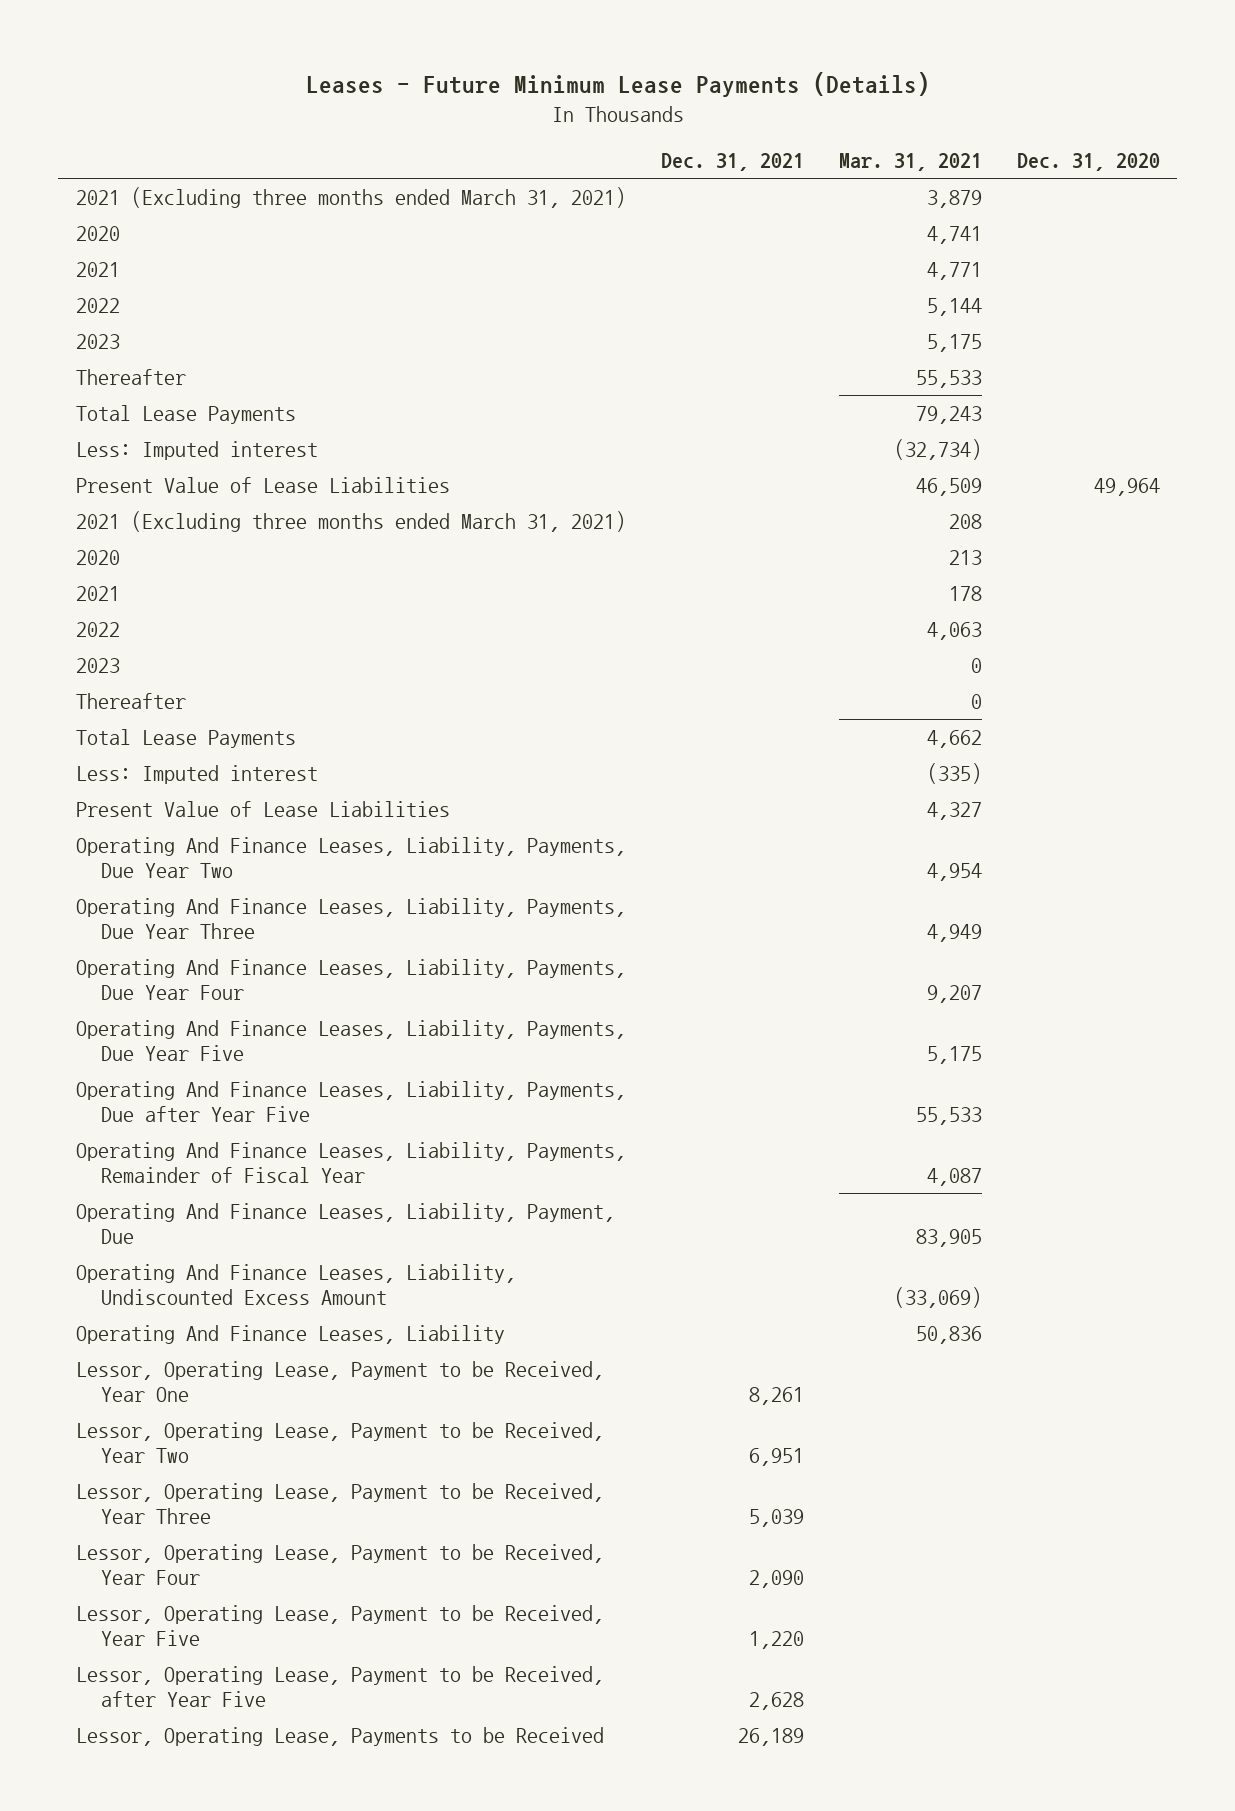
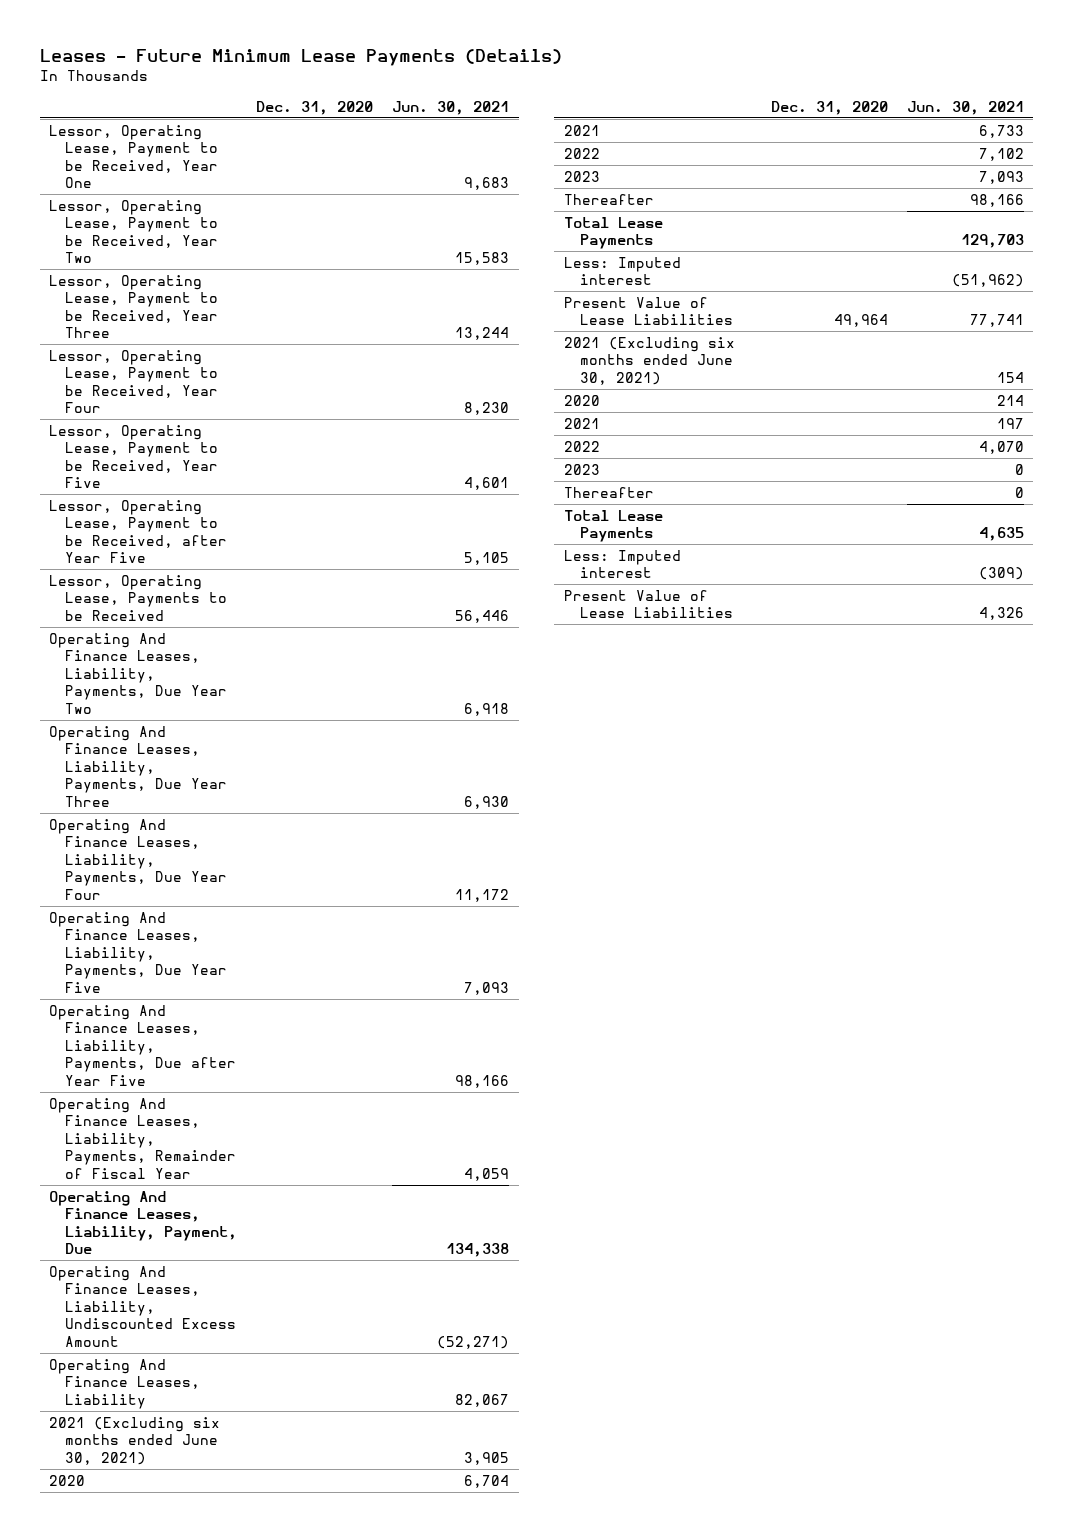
[660,153,804,172] Dec. 31, 2021 -> none
[838,153,982,172] Mar. 31, 2021 -> none
none -> [392,100,510,115] Jun. 30, 2021
[75,1361,604,1402] Lessor, Operating Lease, Payment to be Received, Year One -> [49,124,219,189] Lessor, Operating Lease, Payment to be Received, Year One
[75,1422,604,1463] Lessor, Operating Lease, Payment to be Received, Year Two -> [49,199,219,264] Lessor, Operating Lease, Payment to be Received, Year Two
[75,1483,604,1524] Lessor, Operating Lease, Payment to be Received, Year Three -> [49,274,219,339] Lessor, Operating Lease, Payment to be Received, Year Three
[75,1544,604,1585] Lessor, Operating Lease, Payment to be Received, Year Four -> [49,349,219,414] Lessor, Operating Lease, Payment to be Received, Year Four
[75,1605,604,1646] Lessor, Operating Lease, Payment to be Received, Year Five -> [49,424,219,489] Lessor, Operating Lease, Payment to be Received, Year Five
[75,1666,604,1707] Lessor, Operating Lease, Payment to be Received, after Year Five -> [49,499,228,564] Lessor, Operating Lease, Payment to be Received, after Year Five
[75,1727,604,1747] Lessor, Operating Lease, Payments to be Received -> [49,574,228,621] Lessor, Operating Lease, Payments to be Received
[75,837,626,878] Operating And Finance Leases, Liability, Payments, Due Year Two -> [49,632,228,714] Operating And Finance Leases, Liability, Payments, Due Year Two
[75,898,626,939] Operating And Finance Leases, Liability, Payments, Due Year Three -> [49,725,228,807] Operating And Finance Leases, Liability, Payments, Due Year Three
[75,959,626,1000] Operating And Finance Leases, Liability, Payments, Due Year Four -> [49,818,228,900] Operating And Finance Leases, Liability, Payments, Due Year Four
[75,1020,626,1061] Operating And Finance Leases, Liability, Payments, Due Year Five -> [49,911,228,993] Operating And Finance Leases, Liability, Payments, Due Year Five
[75,1081,626,1122] Operating And Finance Leases, Liability, Payments, Due after Year Five -> [49,1004,237,1086] Operating And Finance Leases, Liability, Payments, Due after Year Five
[75,1142,626,1183] Operating And Finance Leases, Liability, Payments, Remainder of Fiscal Year -> [49,1097,237,1179] Operating And Finance Leases, Liability, Payments, Remainder of Fiscal Year
[75,1203,615,1244] Operating And Finance Leases, Liability, Payment, Due -> [49,1190,238,1255] Operating And Finance Leases, Liability, Payment, Due
[75,1264,516,1305] Operating And Finance Leases, Liability, Undiscounted Excess Amount -> [49,1265,237,1347] Operating And Finance Leases, Liability, Undiscounted Excess Amount
[75,1325,505,1345] Operating And Finance Leases, Liability -> [49,1358,201,1409] Operating And Finance Leases, Liability
[75,187,626,209] 2021 (Excluding three months ended March 31, 2021) -> [49,1416,221,1465] 2021 (Excluding six months ended June 30, 2021)
[75,511,626,533] 2021 (Excluding three months ended March 31, 2021) -> [563,336,735,385] 2021 (Excluding six months ended June 30, 2021)

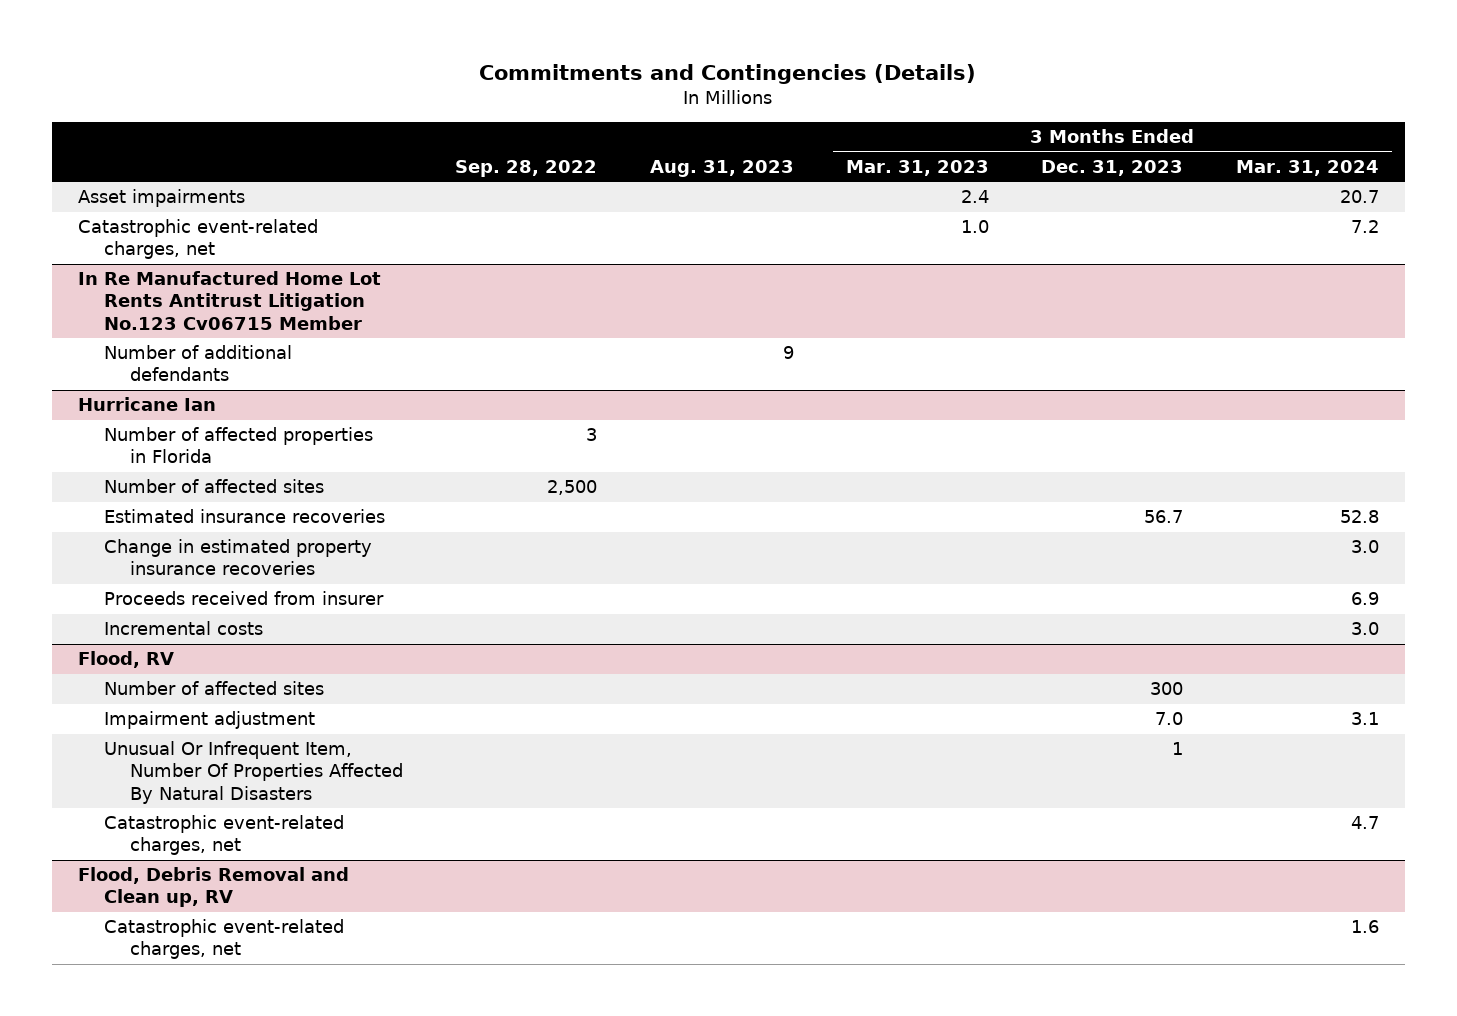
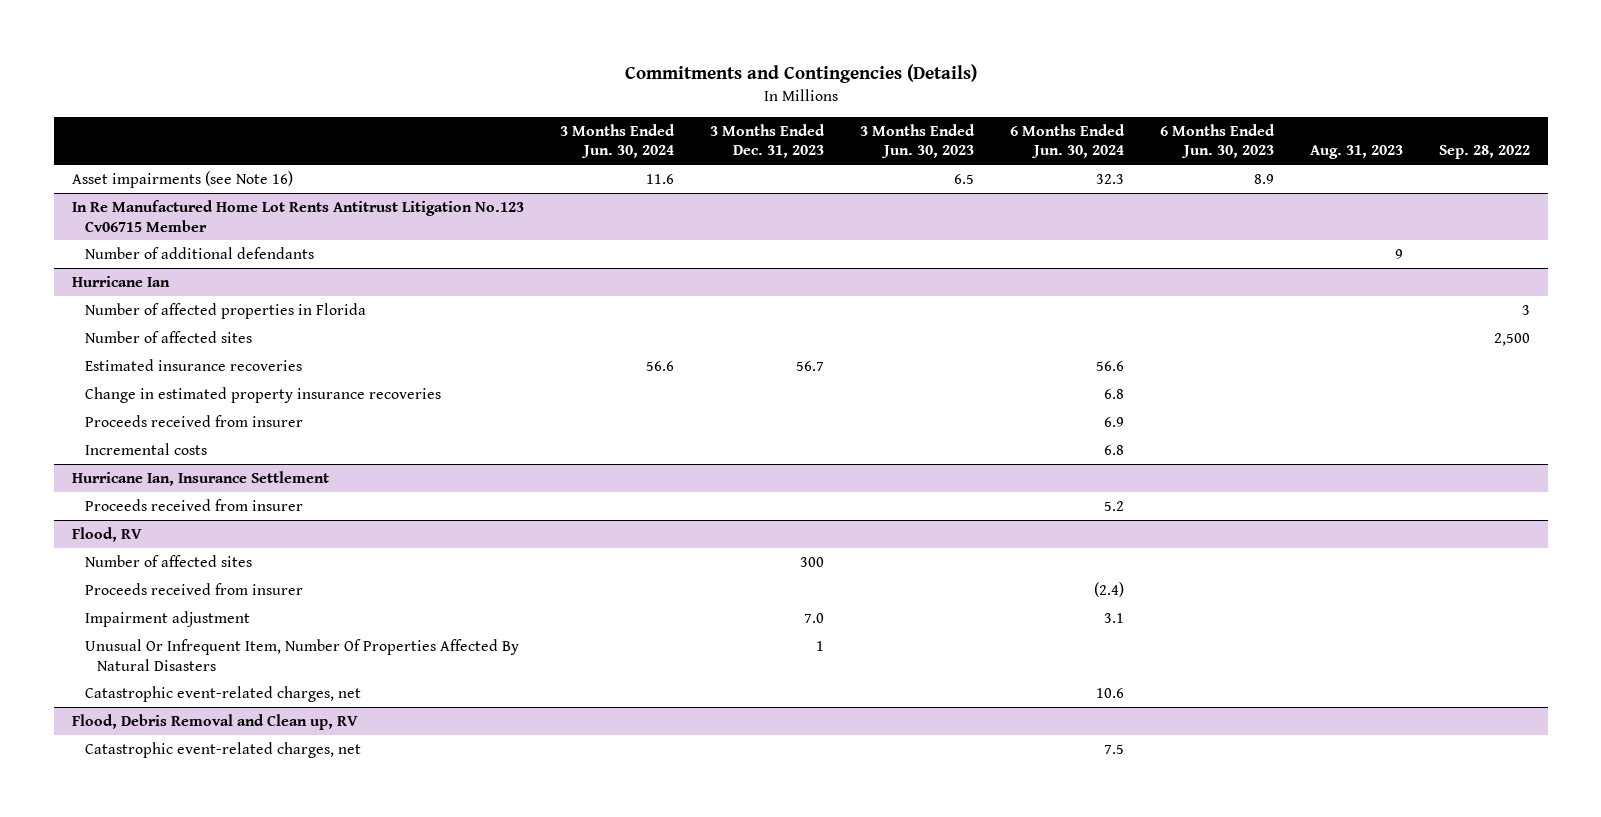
[846,159,990,176] Mar. 31, 2023 -> none
[1235,159,1379,176] Mar. 31, 2024 -> none
none -> [559,123,675,159] 3 Months Ended Jun. 30, 2024
none -> [859,123,975,159] 3 Months Ended Jun. 30, 2023
none -> [1009,123,1125,159] 6 Months Ended Jun. 30, 2024
none -> [1159,123,1275,159] 6 Months Ended Jun. 30, 2023
[78,219,319,260] Catastrophic event-related charges, net -> none
[78,189,246,208] Asset impairments -> [71,170,293,188] Asset impairments (see Note 16)
none -> [71,470,329,486] Hurricane Ian, Insurance Settlement
none -> [84,498,303,511] Proceeds received from insurer
none -> [84,582,303,595] Proceeds received from insurer

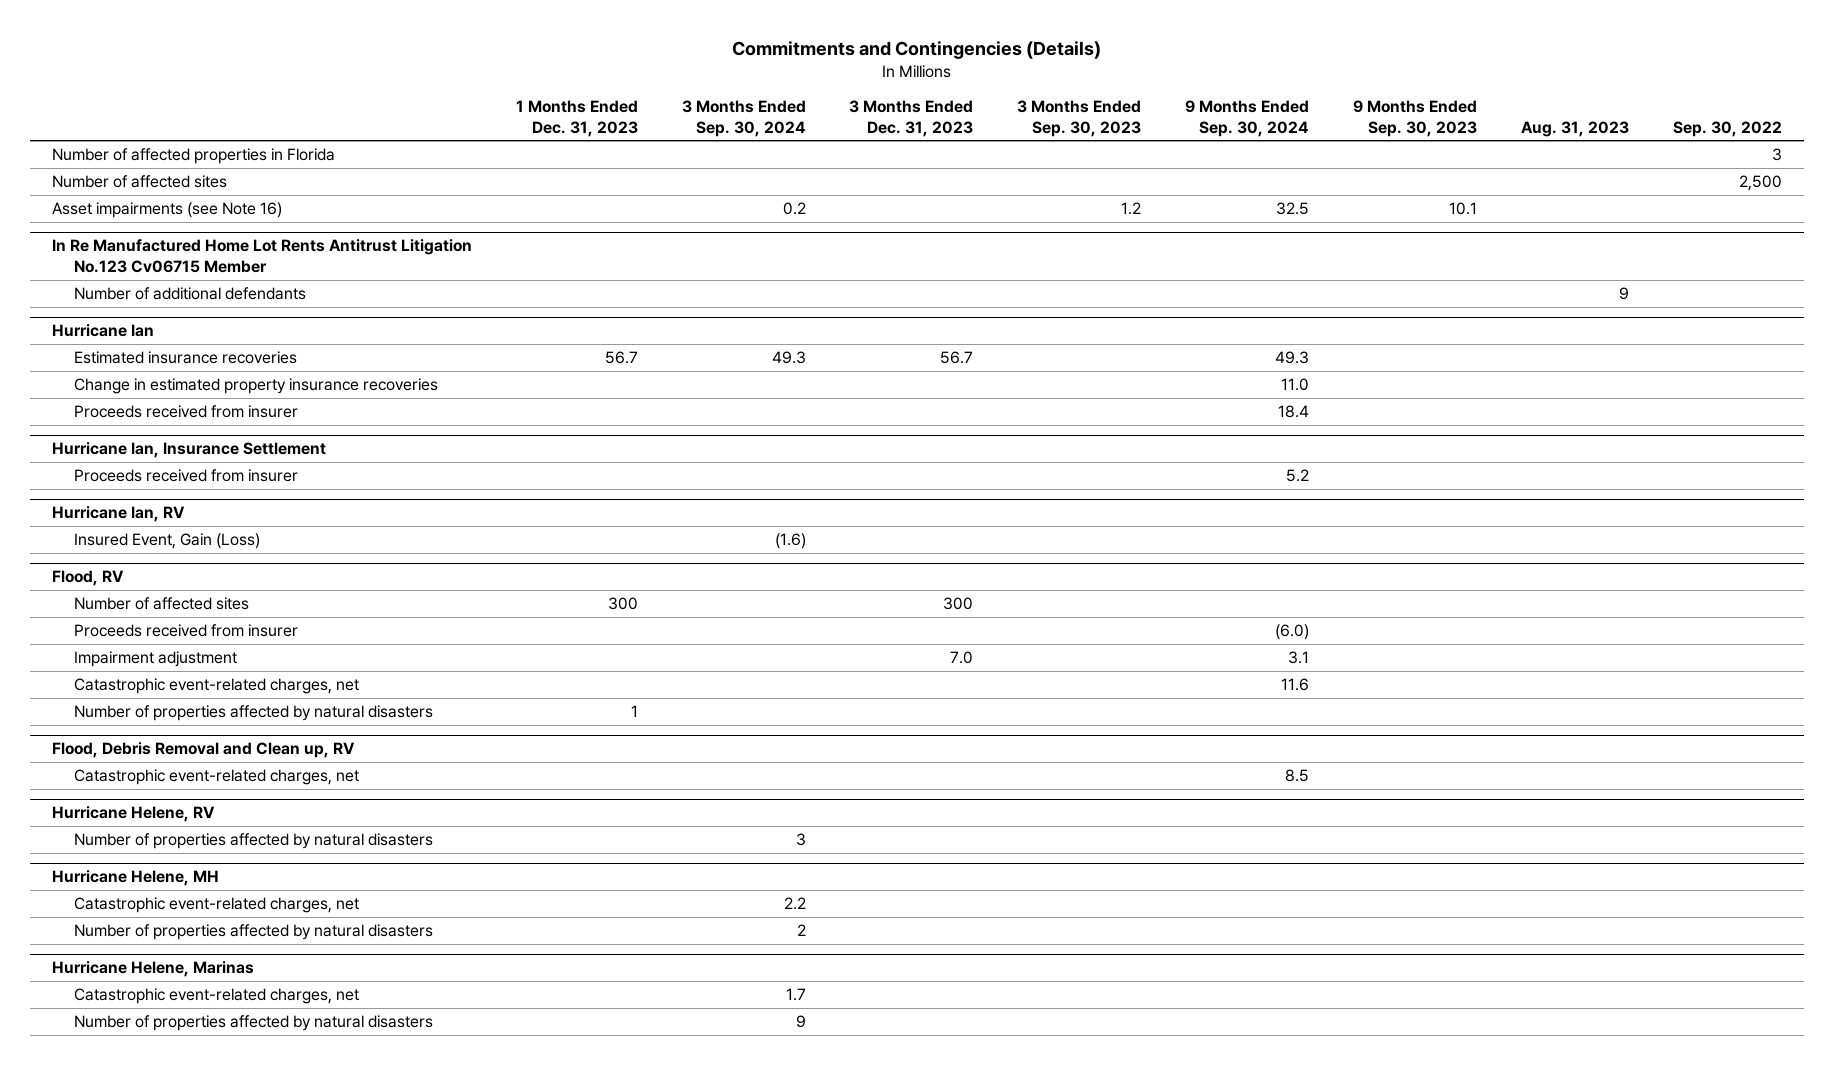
[559,123,675,159] 3 Months Ended Jun. 30, 2024 -> none
[859,123,975,159] 3 Months Ended Jun. 30, 2023 -> none
[1009,123,1125,159] 6 Months Ended Jun. 30, 2024 -> none
[1159,123,1275,159] 6 Months Ended Jun. 30, 2023 -> none
[1438,145,1530,160] Sep. 28, 2022 -> none
none -> [515,99,638,137] 1 Months Ended Dec. 31, 2023
none -> [681,99,806,137] 3 Months Ended Sep. 30, 2024
none -> [1017,99,1142,137] 3 Months Ended Sep. 30, 2023
none -> [1185,99,1310,137] 9 Months Ended Sep. 30, 2024
none -> [1353,99,1478,137] 9 Months Ended Sep. 30, 2023
none -> [1673,120,1783,137] Sep. 30, 2022
none -> [51,148,335,165] Number of affected properties in Florida
none -> [51,175,227,189] Number of affected sites
[84,302,366,319] Number of affected properties in Florida -> none
[84,330,252,343] Number of affected sites -> none
[84,442,207,455] Incremental costs -> none
none -> [51,506,185,523] Hurricane Ian, RV
none -> [73,533,260,550] Insured Event, Gain (Loss)
[84,638,519,671] Unusual Or Infrequent Item, Number Of Properties Affected By Natural Disasters -> none
none -> [73,705,433,722] Number of properties affected by natural disasters
none -> [51,806,215,823] Hurricane Helene, RV
none -> [73,833,433,850] Number of properties affected by natural disasters
none -> [51,870,219,887] Hurricane Helene, MH
none -> [73,897,359,914] Catastrophic event-related charges, net
none -> [73,924,433,941] Number of properties affected by natural disasters
none -> [51,961,254,978] Hurricane Helene, Marinas
none -> [73,988,359,1005] Catastrophic event-related charges, net
none -> [73,1015,433,1032] Number of properties affected by natural disasters

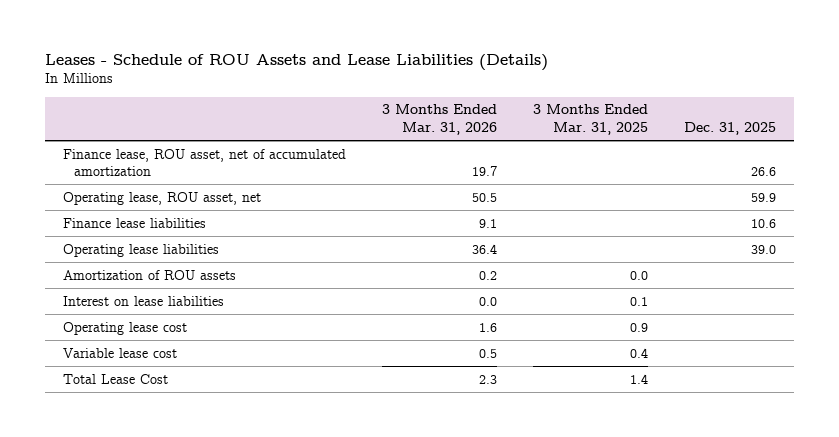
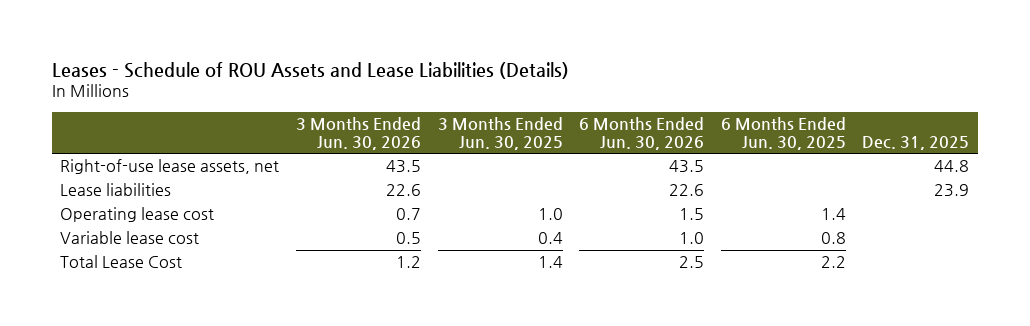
[381,104,497,135] 3 Months Ended Mar. 31, 2026 -> none
[532,104,648,135] 3 Months Ended Mar. 31, 2025 -> none
none -> [295,116,421,150] 3 Months Ended Jun. 30, 2026
none -> [437,116,563,150] 3 Months Ended Jun. 30, 2025
none -> [579,116,705,150] 6 Months Ended Jun. 30, 2026
none -> [720,116,846,150] 6 Months Ended Jun. 30, 2025
[62,148,346,177] Finance lease, ROU asset, net of accumulated amortization -> none
[62,217,206,228] Finance lease liabilities -> none
[62,269,236,280] Amortization of ROU assets -> none
[62,295,224,306] Interest on lease liabilities -> none
[62,191,261,205] Operating lease, ROU asset, net -> [60,159,280,175] Right-of-use lease assets, net
[751,192,777,202] 59.9 -> [934,160,970,173] 44.8
[62,243,219,257] Operating lease liabilities -> [60,183,172,197] Lease liabilities
[751,244,777,254] 39.0 -> [934,184,970,198] 23.9

